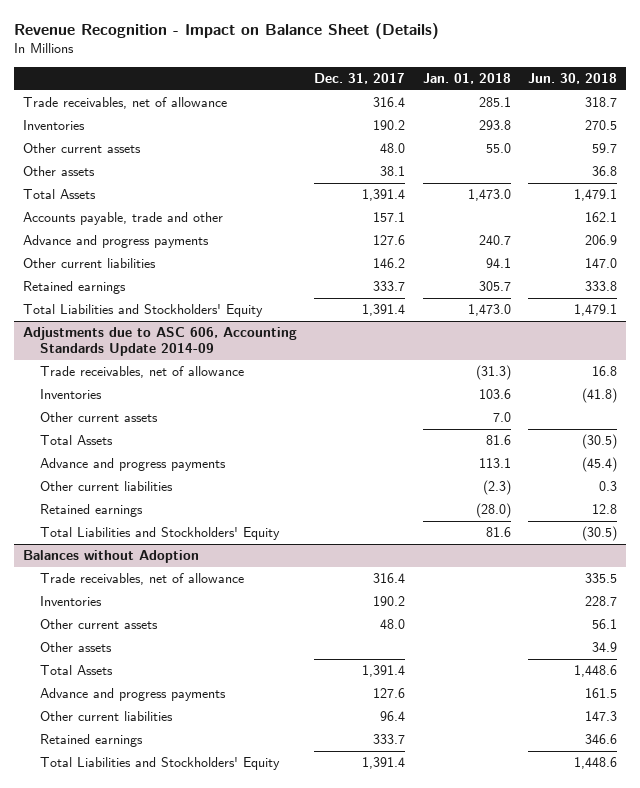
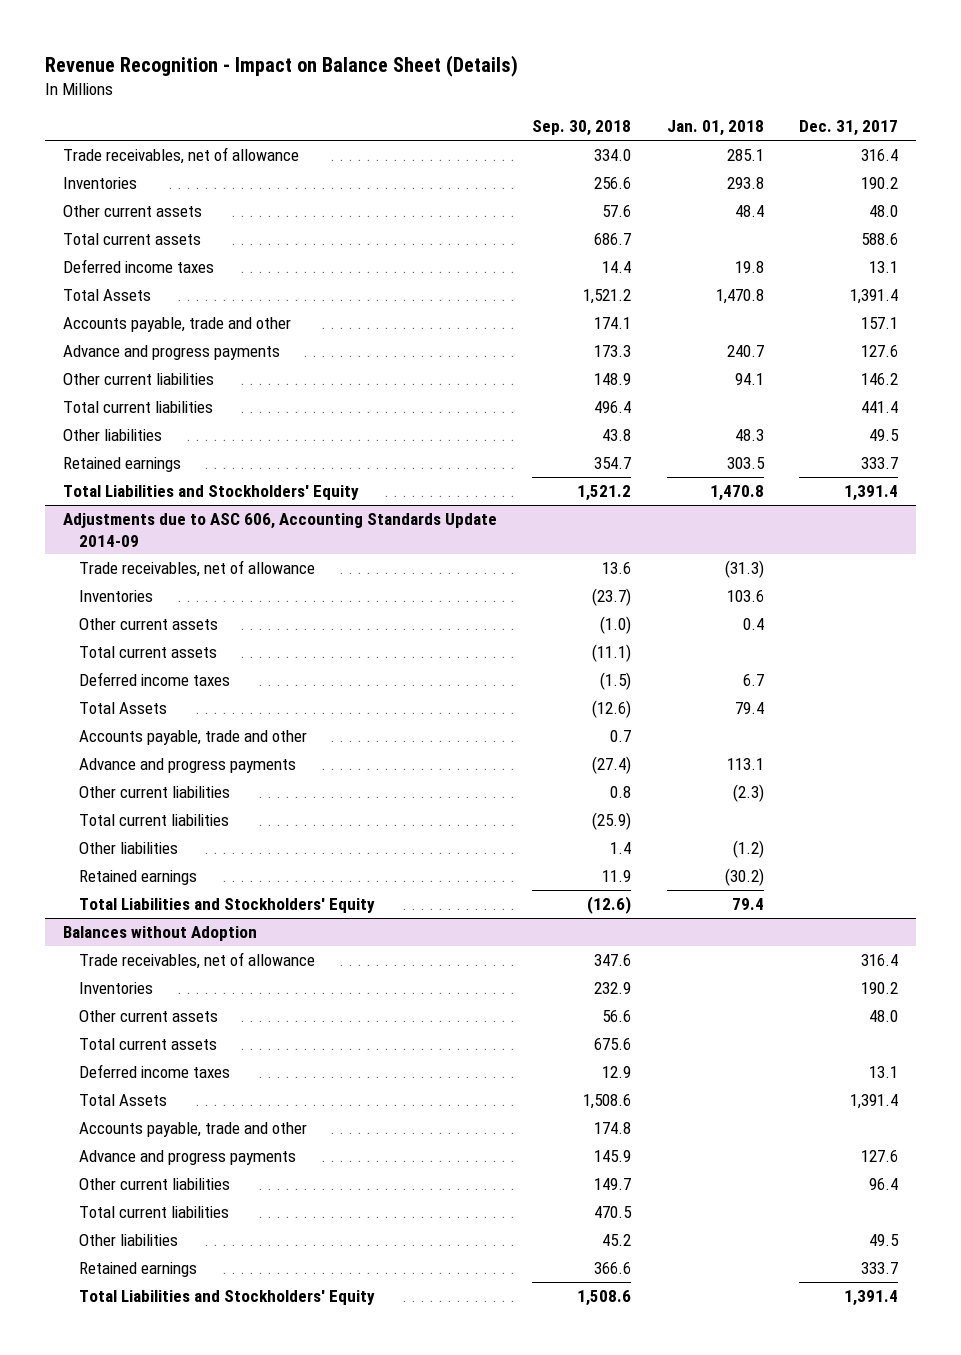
[527,72,617,84] Jun. 30, 2018 -> none
none -> [532,120,632,137] Sep. 30, 2018
[22,166,95,177] Other assets -> none
[485,143,511,154] 55.0 -> [734,204,764,217] 48.4
none -> [62,232,201,245] Total current assets
none -> [62,258,214,273] Deferred income taxes
[467,189,511,202] 1,473.0 -> [715,288,764,304] 1,470.8
none -> [62,400,213,413] Total current liabilities
none -> [62,428,162,441] Other liabilities
[478,281,511,292] 305.7 -> [726,456,765,469] 303.5
[467,304,511,317] 1,473.0 -> [709,484,764,501] 1,470.8
[492,412,511,423] 7.0 -> [742,617,764,630] 0.4
none -> [78,645,217,658] Total current assets
none -> [78,671,230,686] Deferred income taxes
[485,435,511,446] 81.6 -> [734,701,764,714] 79.4
none -> [78,729,307,745] Accounts payable, trade and other
none -> [78,813,229,826] Total current liabilities
none -> [78,841,178,854] Other liabilities
[475,503,511,519] (28.0) -> [724,867,764,886] (30.2)
[485,527,511,538] 81.6 -> [731,897,764,910] 79.4
[40,642,113,653] Other assets -> none
none -> [78,1037,217,1050] Total current assets
none -> [78,1063,230,1078] Deferred income taxes
none -> [78,1121,307,1137] Accounts payable, trade and other
none -> [78,1205,229,1218] Total current liabilities
none -> [78,1233,178,1246] Other liabilities

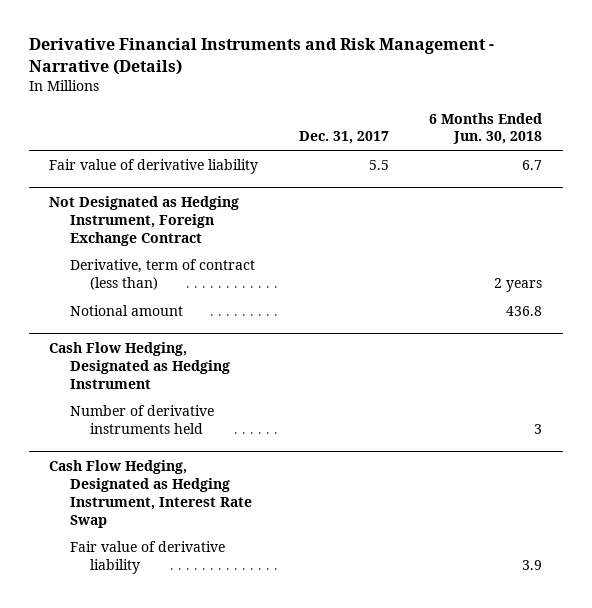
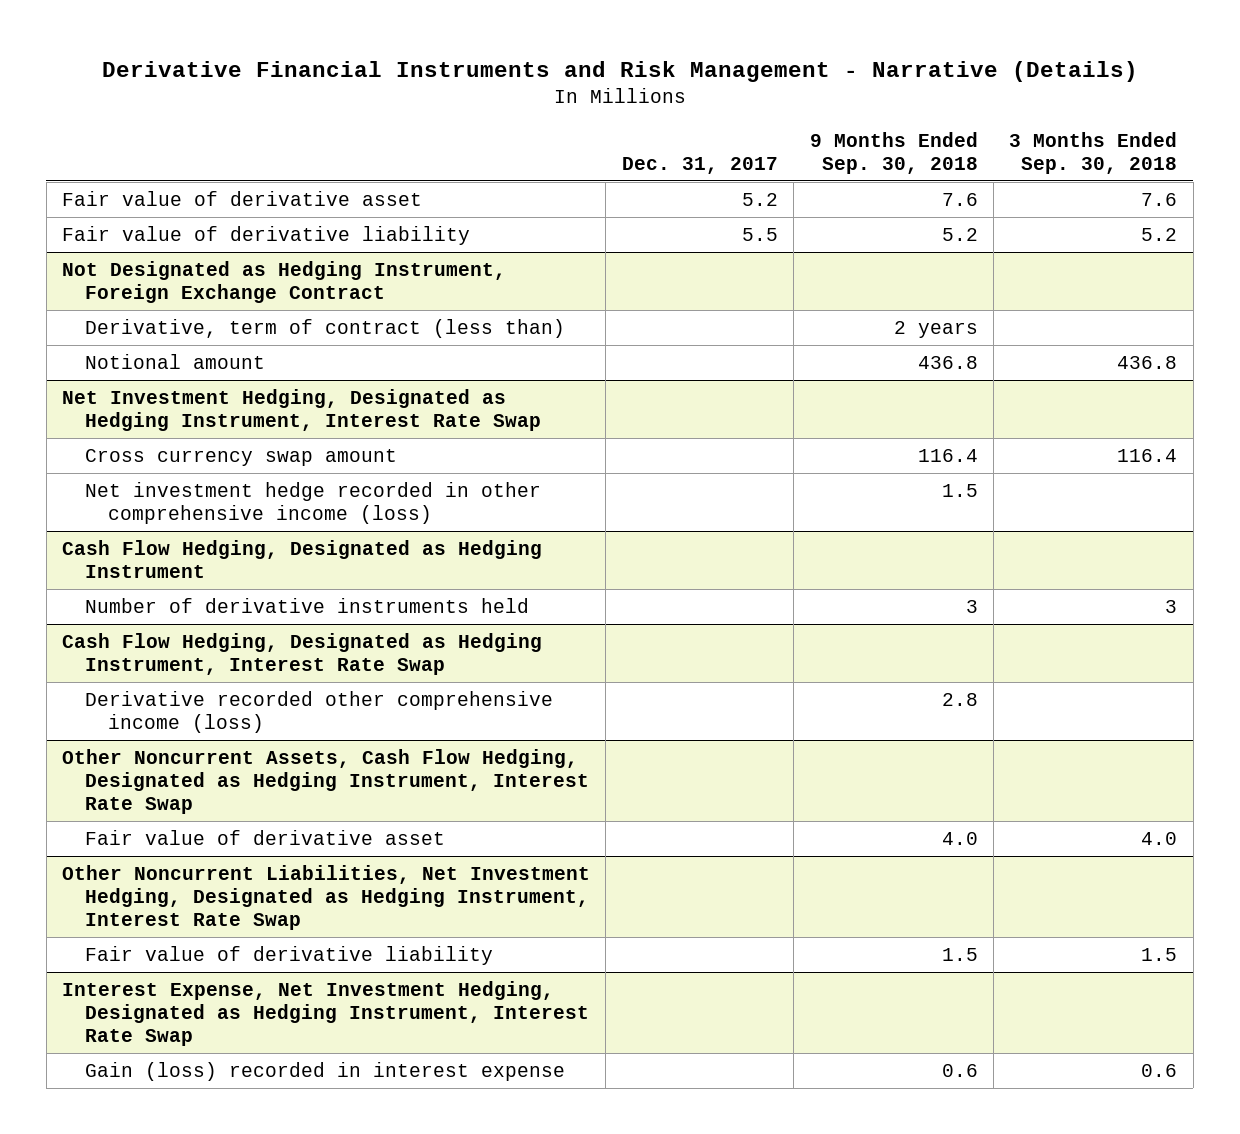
[429,112,543,145] 6 Months Ended Jun. 30, 2018 -> none
none -> [809,131,978,174] 9 Months Ended Sep. 30, 2018
none -> [1009,131,1178,174] 3 Months Ended Sep. 30, 2018
none -> [62,190,423,206] Fair value of derivative asset
none -> [62,388,542,431] Net Investment Hedging, Designated as Hedging Instrument, Interest Rate Swap
none -> [85,448,398,466] Cross currency swap amount
none -> [85,481,542,524] Net investment hedge recorded in other comprehensive income (loss)
[69,540,225,574] Fair value of derivative liability -> none
none -> [85,690,554,733] Derivative recorded other comprehensive income (loss)
none -> [62,748,590,814] Other Noncurrent Assets, Cash Flow Hedging, Designated as Hedging Instrument, Interest Rate Swap
none -> [85,829,446,845] Fair value of derivative asset
none -> [62,864,591,930] Other Noncurrent Liabilities, Net Investment Hedging, Designated as Hedging Instrument, Interest Rate Swap
none -> [85,945,494,965] Fair value of derivative liability
none -> [62,980,590,1046] Interest Expense, Net Investment Hedging, Designated as Hedging Instrument, Interest Rate Swap
none -> [85,1061,566,1081] Gain (loss) recorded in interest expense

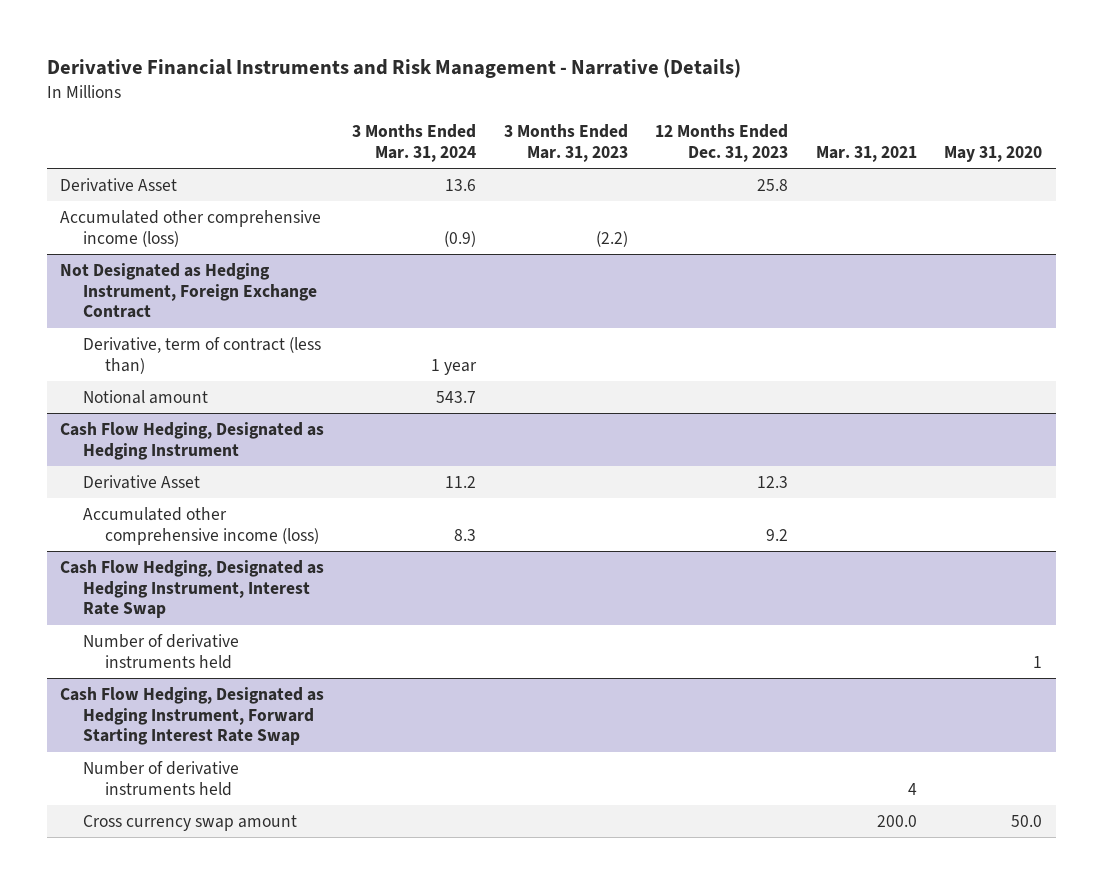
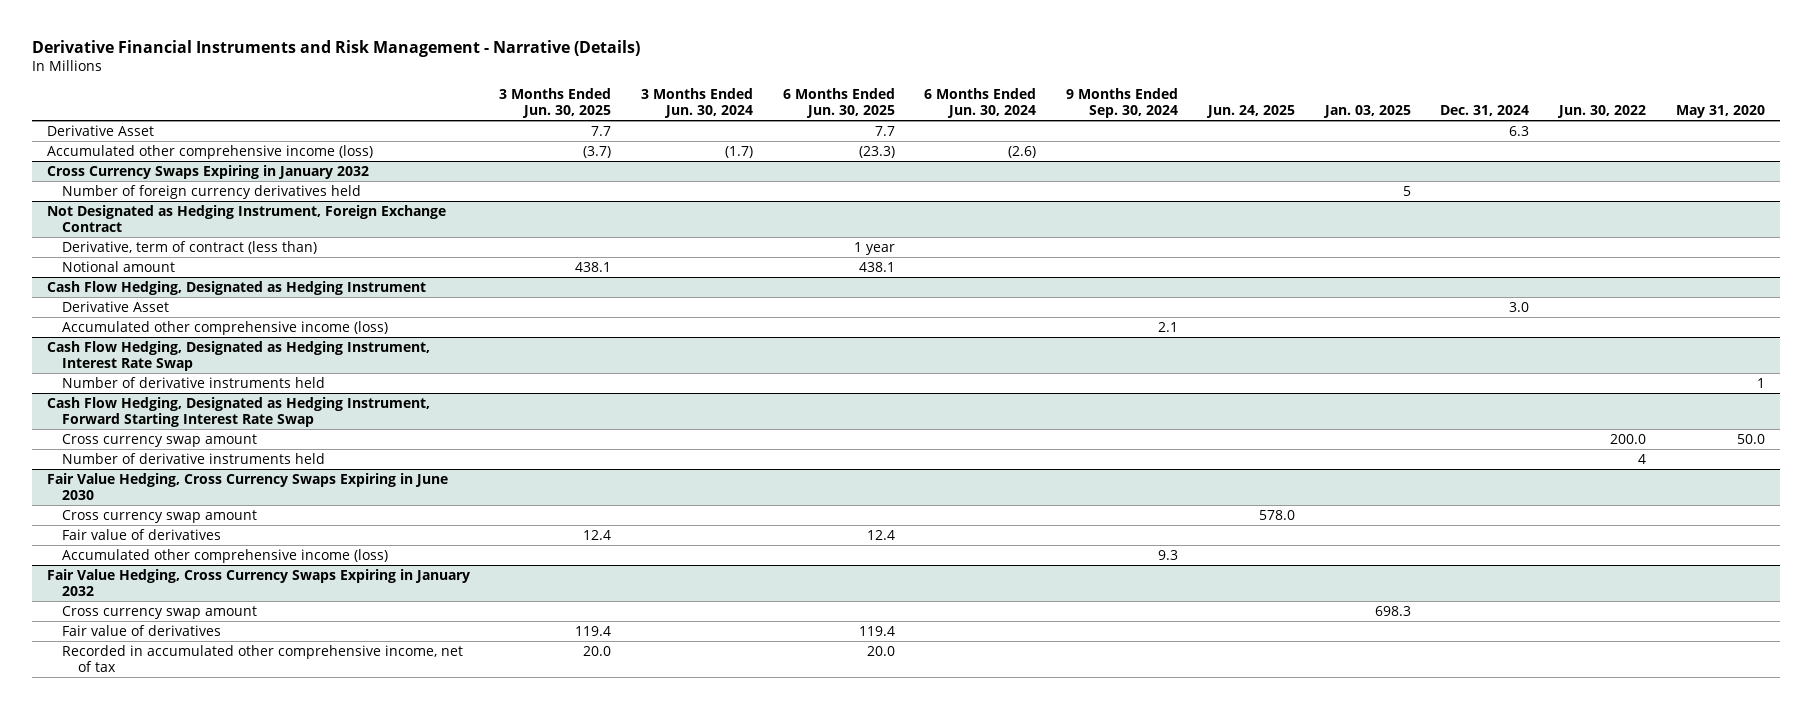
[351,124,476,163] 3 Months Ended Mar. 31, 2024 -> none
[503,124,628,163] 3 Months Ended Mar. 31, 2023 -> none
[655,124,789,163] 12 Months Ended Dec. 31, 2023 -> none
[815,146,917,163] Mar. 31, 2021 -> none
none -> [499,88,612,119] 3 Months Ended Jun. 30, 2025
none -> [640,88,753,119] 3 Months Ended Jun. 30, 2024
none -> [782,88,895,119] 6 Months Ended Jun. 30, 2025
none -> [924,88,1037,119] 6 Months Ended Jun. 30, 2024
none -> [1066,88,1179,119] 9 Months Ended Sep. 30, 2024
none -> [1205,105,1295,119] Jun. 24, 2025
none -> [1322,105,1411,119] Jan. 03, 2025
none -> [1440,105,1530,117] Dec. 31, 2024
none -> [1556,105,1646,119] Jun. 30, 2022
none -> [46,164,369,179] Cross Currency Swaps Expiring in January 2032
none -> [62,184,362,199] Number of foreign currency derivatives held
[82,760,239,796] Number of derivative instruments held -> [62,452,326,464] Number of derivative instruments held
none -> [46,472,448,500] Fair Value Hedging, Cross Currency Swaps Expiring in June 2030
none -> [62,509,258,523] Cross currency swap amount
none -> [62,528,222,540] Fair value of derivatives
none -> [62,548,389,563] Accumulated other comprehensive income (loss)
none -> [46,568,470,596] Fair Value Hedging, Cross Currency Swaps Expiring in January 2032
none -> [62,605,258,619] Cross currency swap amount
none -> [62,624,222,636] Fair value of derivatives
none -> [62,644,464,672] Recorded in accumulated other comprehensive income, net of tax

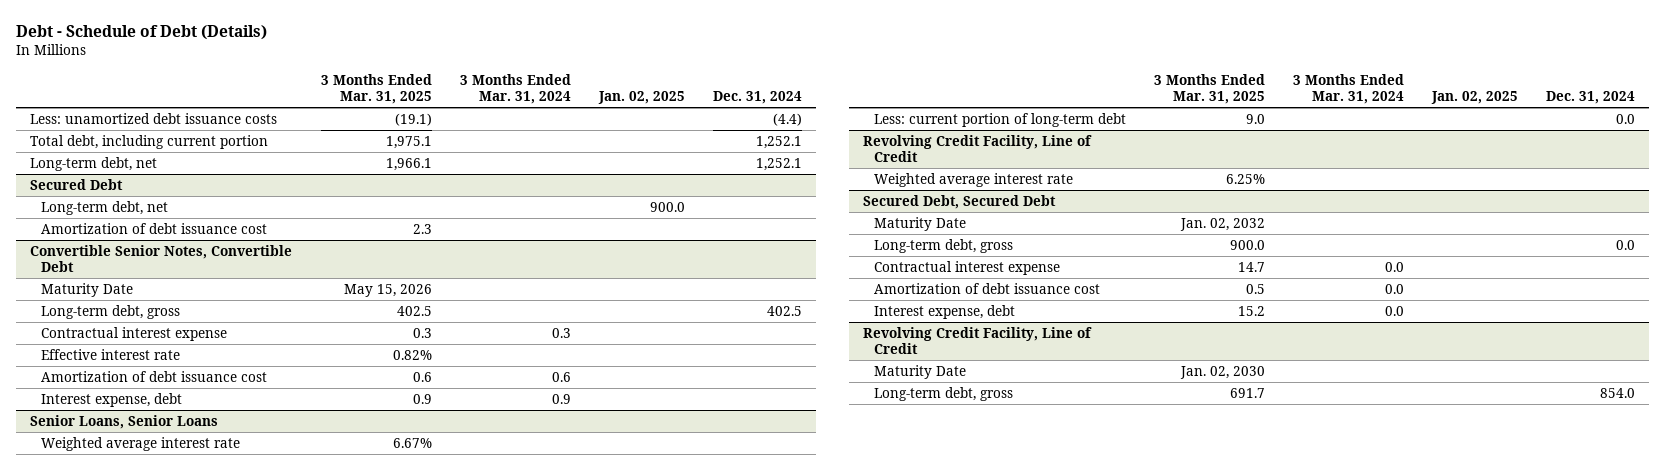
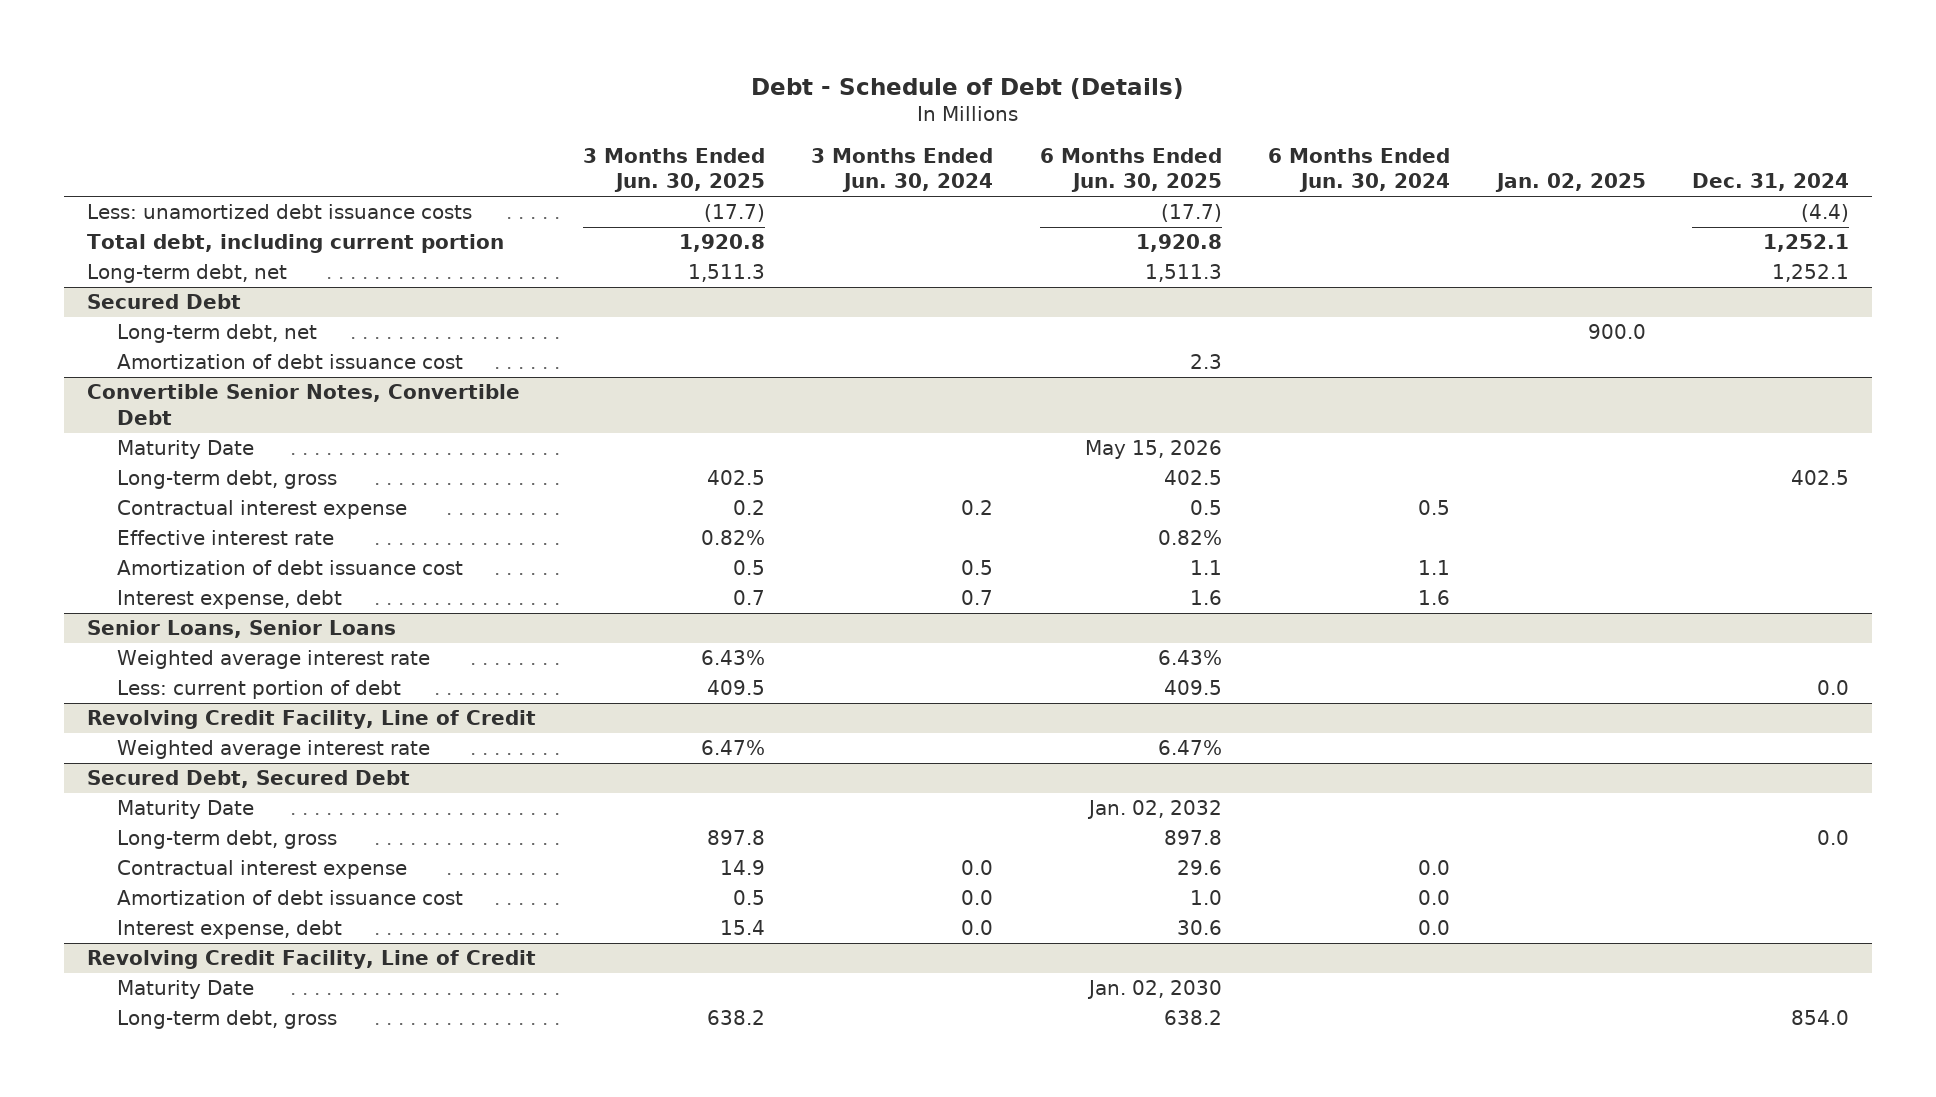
[320,73,432,105] 3 Months Ended Mar. 31, 2025 -> none
[459,73,571,105] 3 Months Ended Mar. 31, 2024 -> none
none -> [582,148,765,193] 3 Months Ended Jun. 30, 2025
none -> [811,148,994,193] 3 Months Ended Jun. 30, 2024
none -> [1039,148,1222,193] 6 Months Ended Jun. 30, 2025
none -> [1268,148,1451,193] 6 Months Ended Jun. 30, 2024
[874,112,1127,127] Less: current portion of long-term debt -> [117,680,402,700] Less: current portion of debt

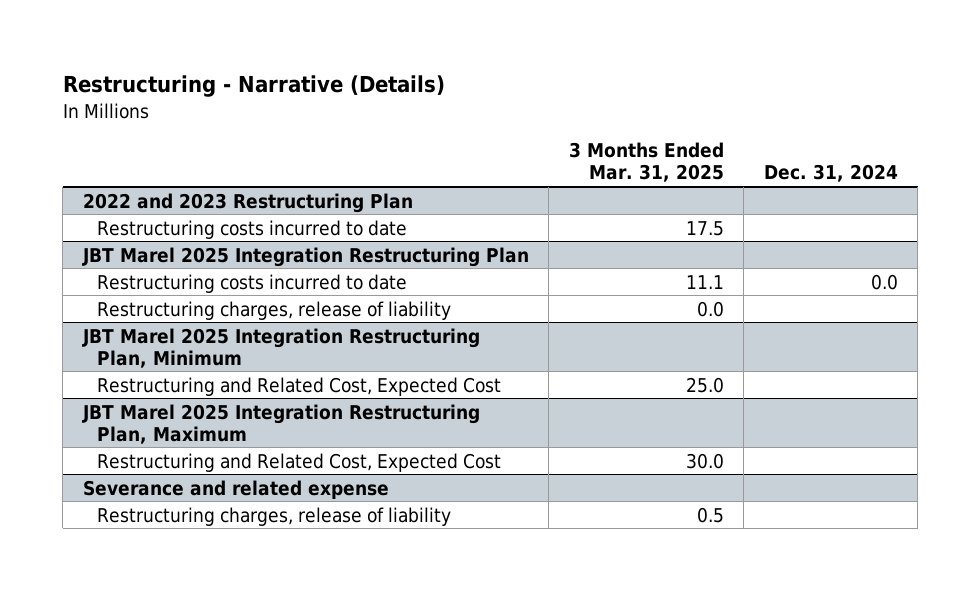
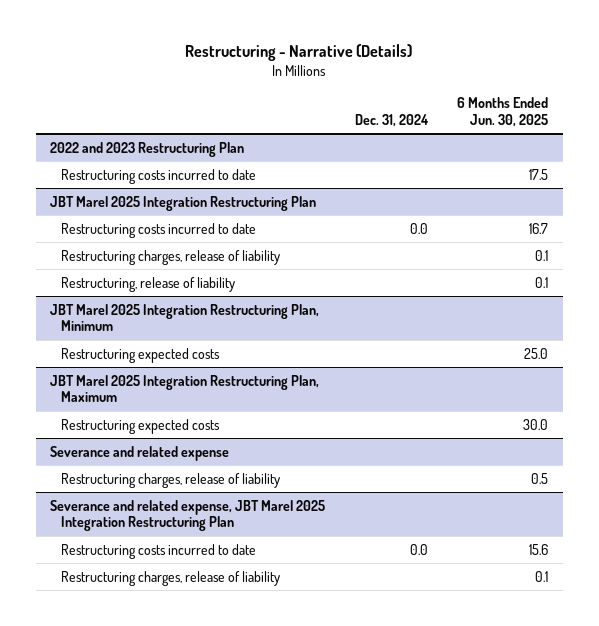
[568,142,724,183] 3 Months Ended Mar. 31, 2025 -> none
none -> [457,97,549,127] 6 Months Ended Jun. 30, 2025
none -> [60,276,235,292] Restructuring, release of liability
[96,376,501,396] Restructuring and Related Cost, Expected Cost -> [60,347,220,363] Restructuring expected costs
[96,452,501,472] Restructuring and Related Cost, Expected Cost -> [60,418,220,434] Restructuring expected costs
none -> [50,499,326,532] Severance and related expense, JBT Marel 2025 Integration Restructuring Plan
none -> [60,543,256,559] Restructuring costs incurred to date
none -> [60,570,280,586] Restructuring charges, release of liability

